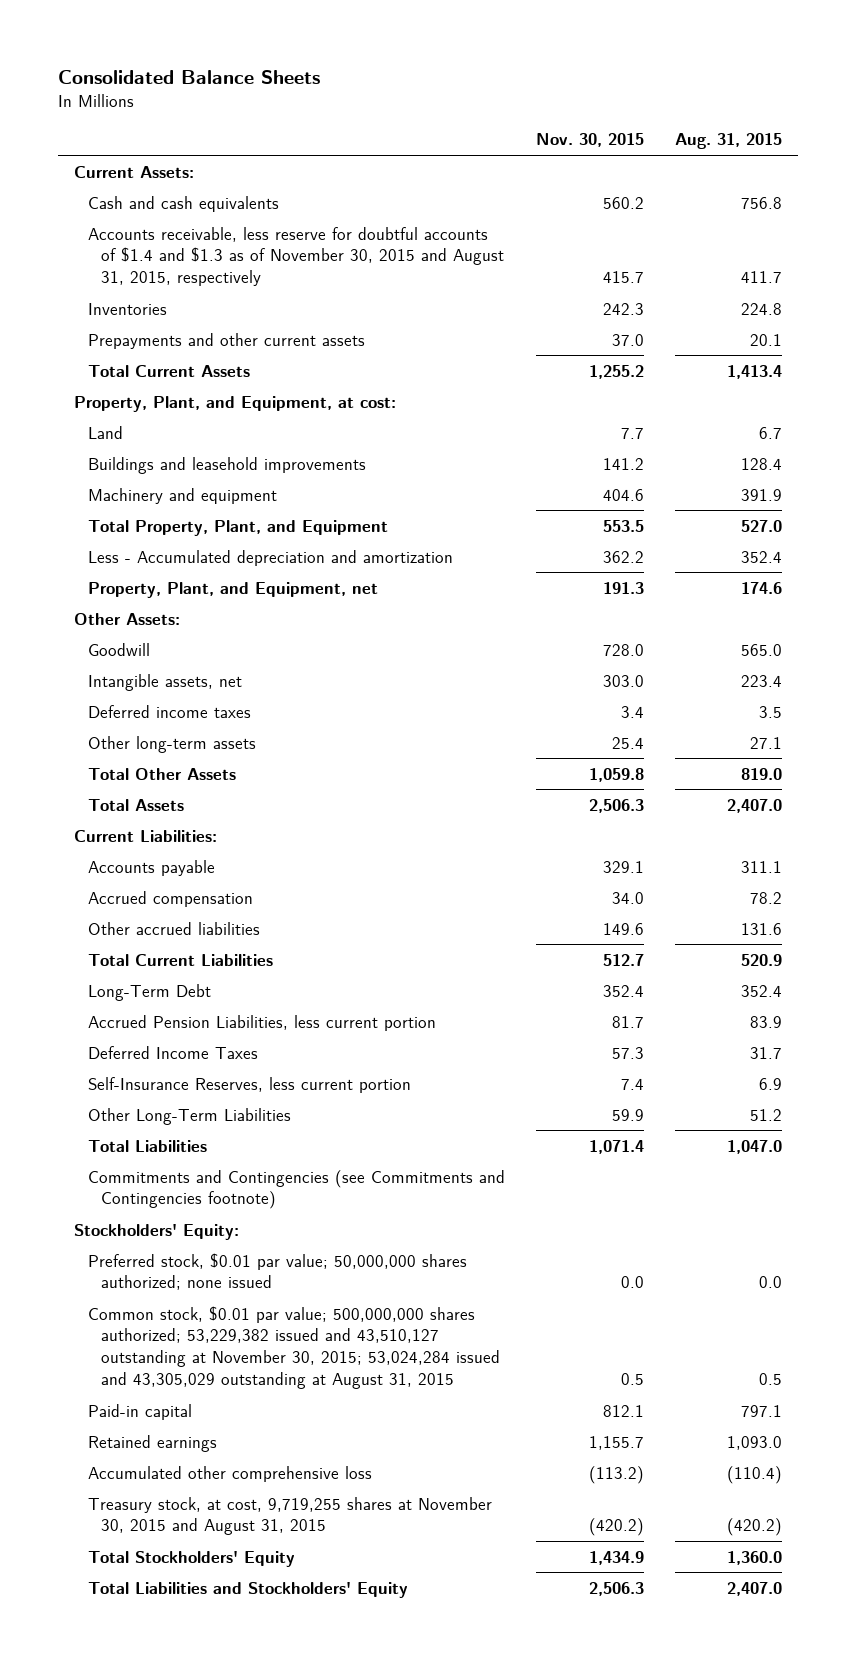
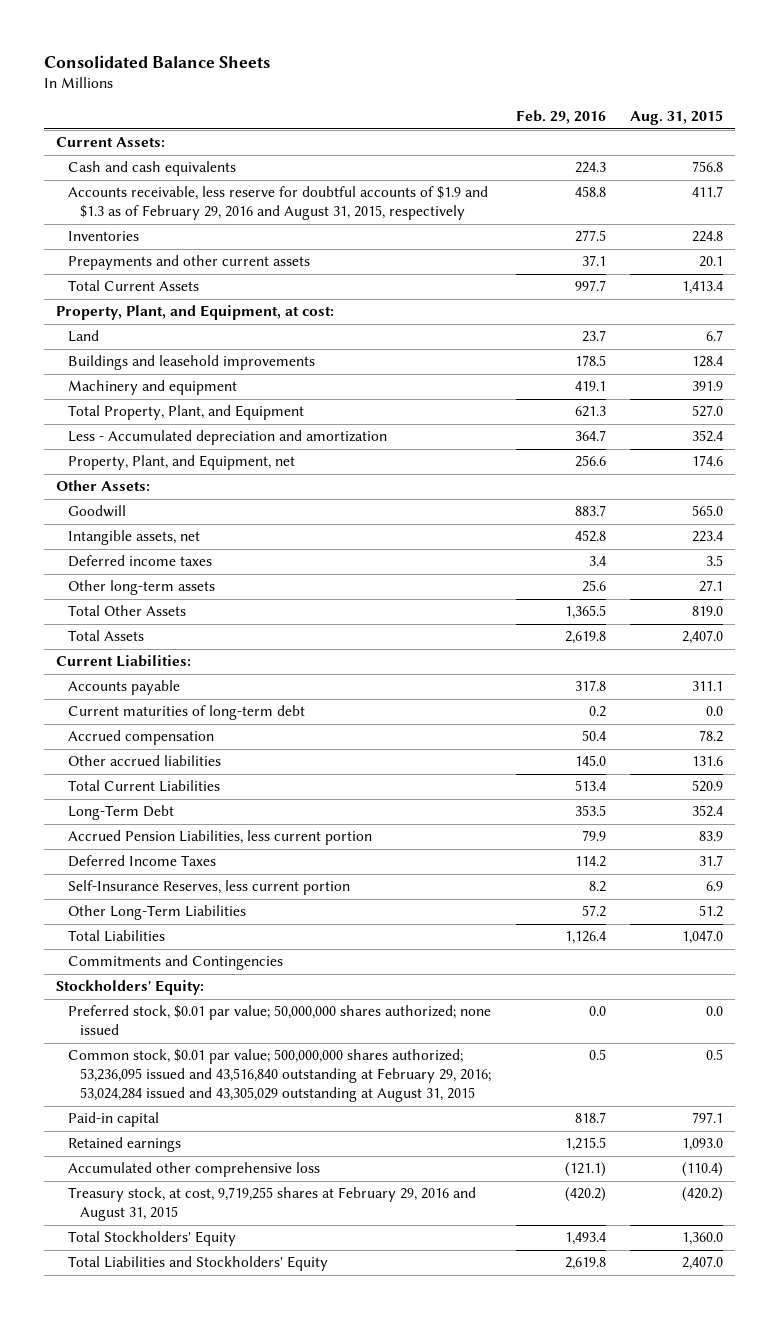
[535,133,644,148] Nov. 30, 2015 -> none
none -> [515,110,606,125] Feb. 29, 2016
[87,226,505,287] Accounts receivable, less reserve for doubtful accounts of $1.4 and $1.3 as of November 30, 2015 and August 31, 2015, respectively -> [68,186,489,221] Accounts receivable, less reserve for doubtful accounts of $1.9 and $1.3 as of February 29, 2016 and August 31, 2015, respectively
none -> [68,705,306,721] Current maturities of long-term debt
[87,1169,505,1210] Commitments and Contingencies (see Commitments and Contingencies footnote) -> [68,955,284,971] Commitments and Contingencies
[87,1305,501,1389] Common stock, $0.01 par value; 500,000,000 shares authorized; 53,229,382 issued and 43,510,127 outstanding at November 30, 2015; 53,024,284 issued and 43,305,029 outstanding at August 31, 2015 -> [68,1049,492,1103] Common stock, $0.01 par value; 500,000,000 shares authorized; 53,236,095 issued and 43,516,840 outstanding at February 29, 2016; 53,024,284 issued and 43,305,029 outstanding at August 31, 2015
[87,1496,492,1536] Treasury stock, at cost, 9,719,255 shares at November 30, 2015 and August 31, 2015 -> [68,1187,477,1222] Treasury stock, at cost, 9,719,255 shares at February 29, 2016 and August 31, 2015

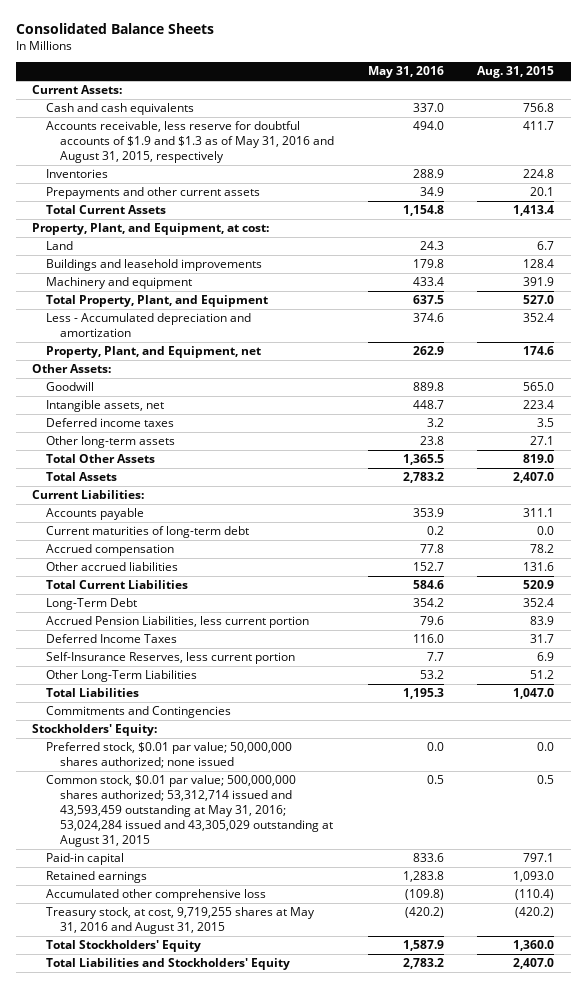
[515,110,606,125] Feb. 29, 2016 -> none
none -> [367,66,444,79] May 31, 2016
[68,186,489,221] Accounts receivable, less reserve for doubtful accounts of $1.9 and $1.3 as of February 29, 2016 and August 31, 2015, respectively -> [46,121,335,164] Accounts receivable, less reserve for doubtful accounts of $1.9 and $1.3 as of May 31, 2016 and August 31, 2015, respectively
[68,1049,492,1103] Common stock, $0.01 par value; 500,000,000 shares authorized; 53,236,095 issued and 43,516,840 outstanding at February 29, 2016; 53,024,284 issued and 43,305,029 outstanding at August 31, 2015 -> [46,775,334,847] Common stock, $0.01 par value; 500,000,000 shares authorized; 53,312,714 issued and 43,593,459 outstanding at May 31, 2016; 53,024,284 issued and 43,305,029 outstanding at August 31, 2015
[68,1187,477,1222] Treasury stock, at cost, 9,719,255 shares at February 29, 2016 and August 31, 2015 -> [46,907,316,935] Treasury stock, at cost, 9,719,255 shares at May 31, 2016 and August 31, 2015

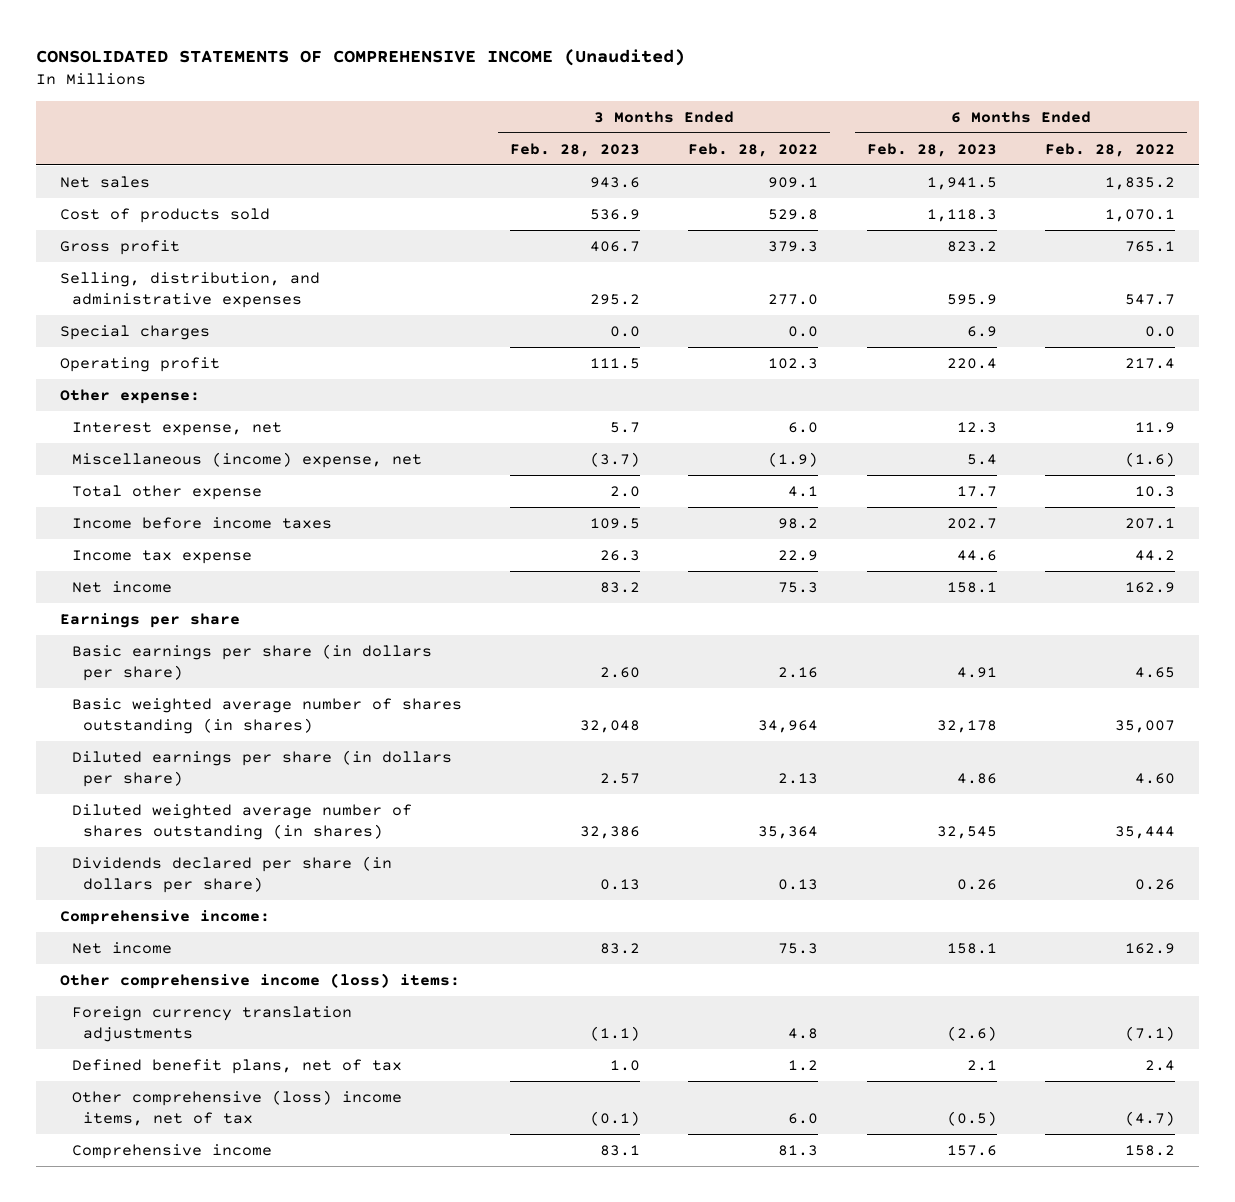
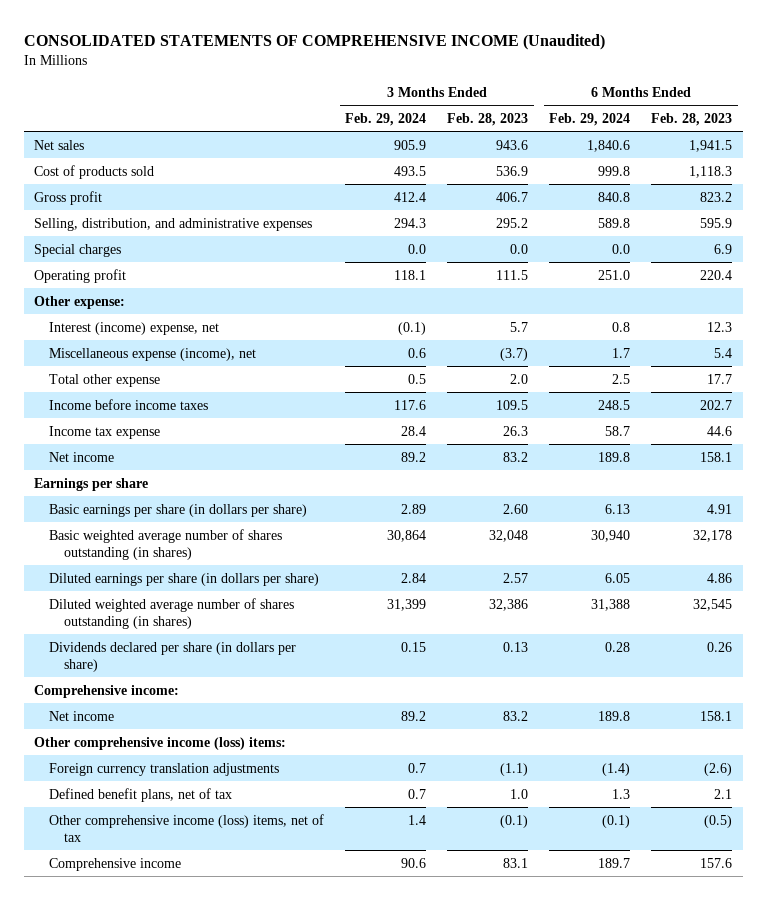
[688,142,819,157] Feb. 28, 2022 -> none
[1045,142,1176,157] Feb. 28, 2022 -> none
none -> [345,112,427,126] Feb. 29, 2024
none -> [549,112,631,126] Feb. 29, 2024
[71,421,282,436] Interest expense, net -> [49,321,220,335] Interest (income) expense, net
[71,451,422,468] Miscellaneous (income) expense, net -> [49,347,257,361] Miscellaneous expense (income), net
[71,1089,402,1127] Other comprehensive (loss) income items, net of tax -> [49,813,325,842] Other comprehensive income (loss) items, net of tax

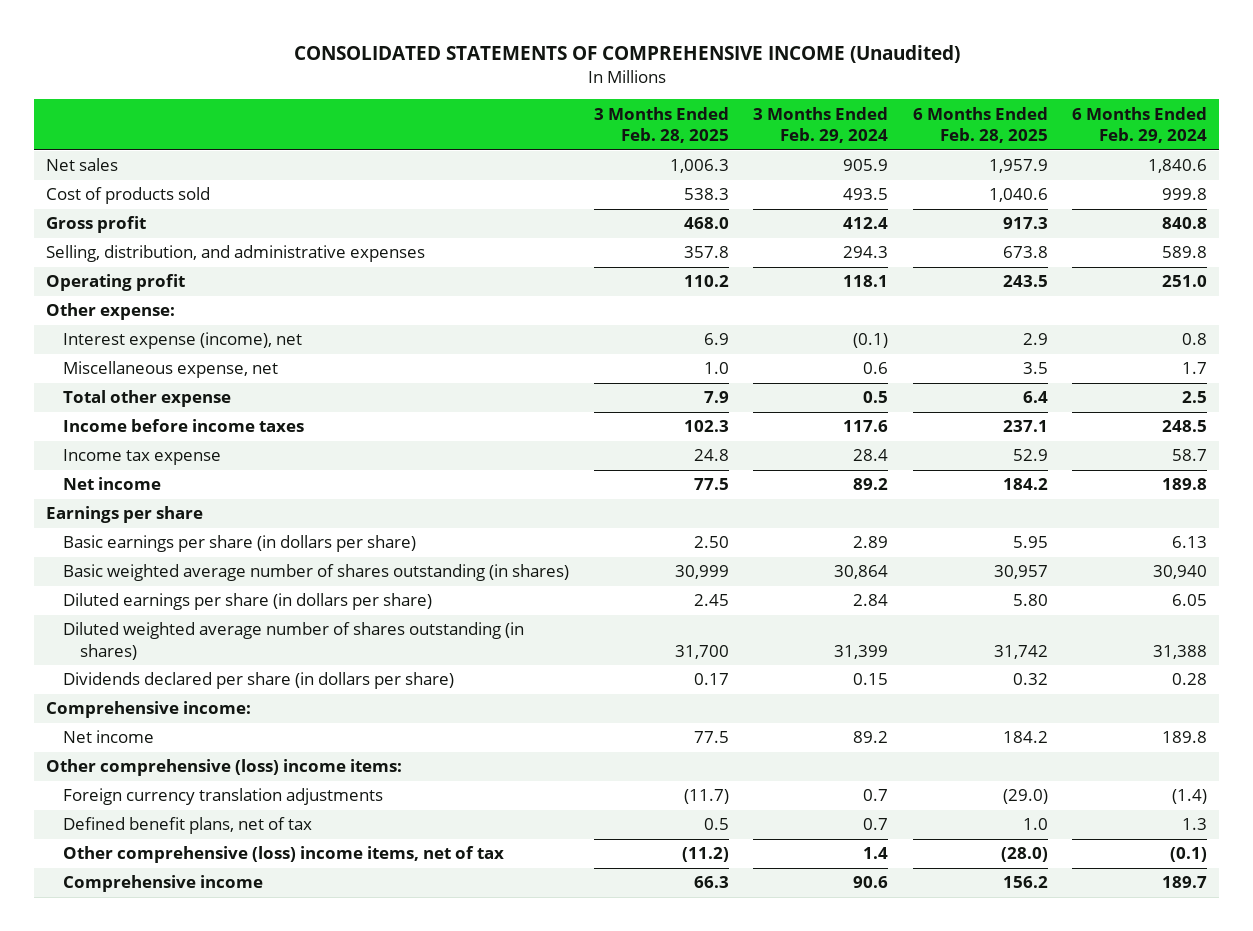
[447,112,529,126] Feb. 28, 2023 -> none
[651,112,733,126] Feb. 28, 2023 -> none
none -> [593,106,729,144] 3 Months Ended Feb. 28, 2025
none -> [912,106,1048,144] 6 Months Ended Feb. 28, 2025
[34,243,122,257] Special charges -> none
[49,321,220,335] Interest (income) expense, net -> [63,332,303,350] Interest expense (income), net
[49,347,257,361] Miscellaneous expense (income), net -> [63,361,279,379] Miscellaneous expense, net
[34,736,287,750] Other comprehensive income (loss) items: -> [46,759,403,777] Other comprehensive (loss) income items:
[49,813,325,842] Other comprehensive income (loss) items, net of tax -> [63,846,505,864] Other comprehensive (loss) income items, net of tax

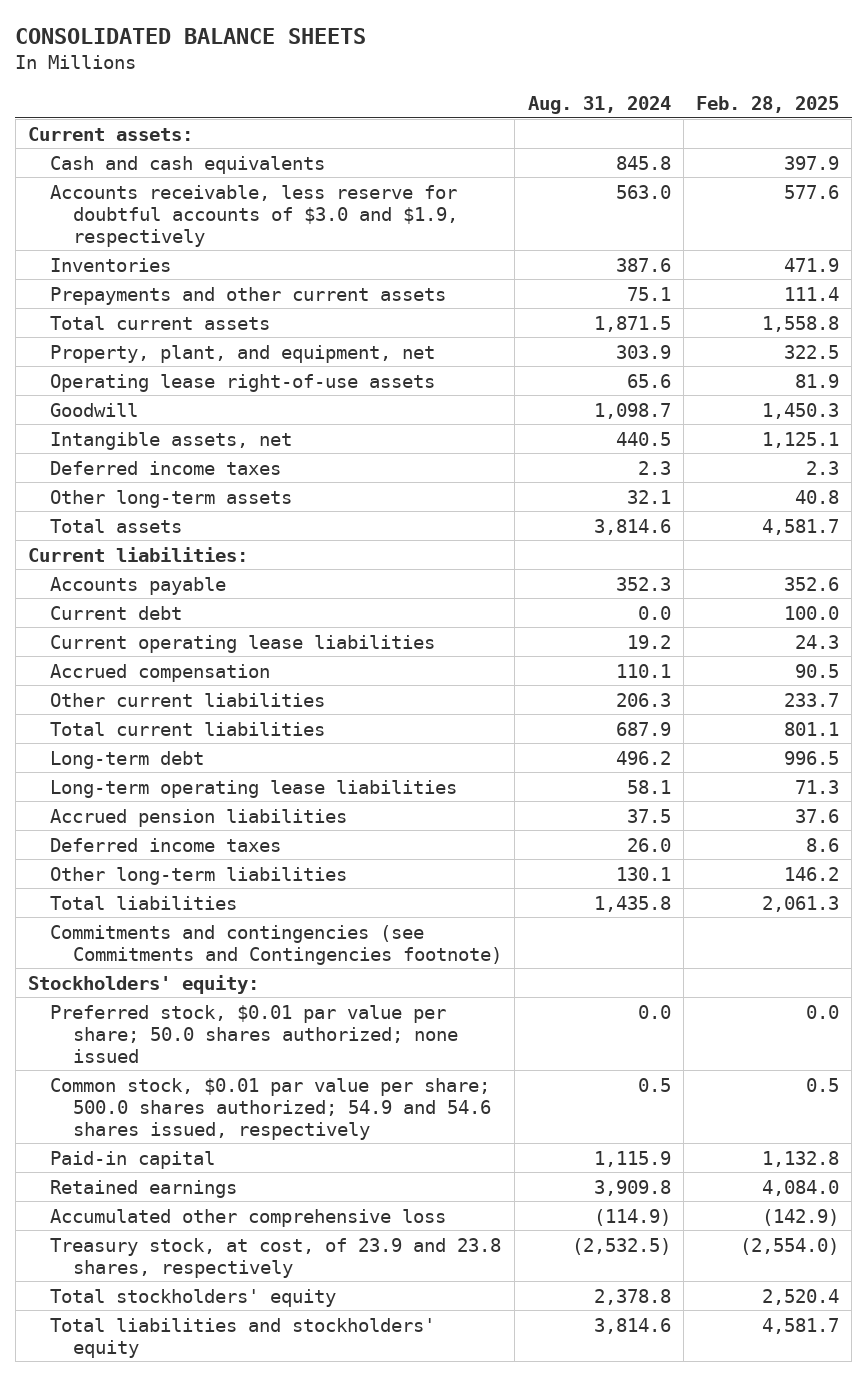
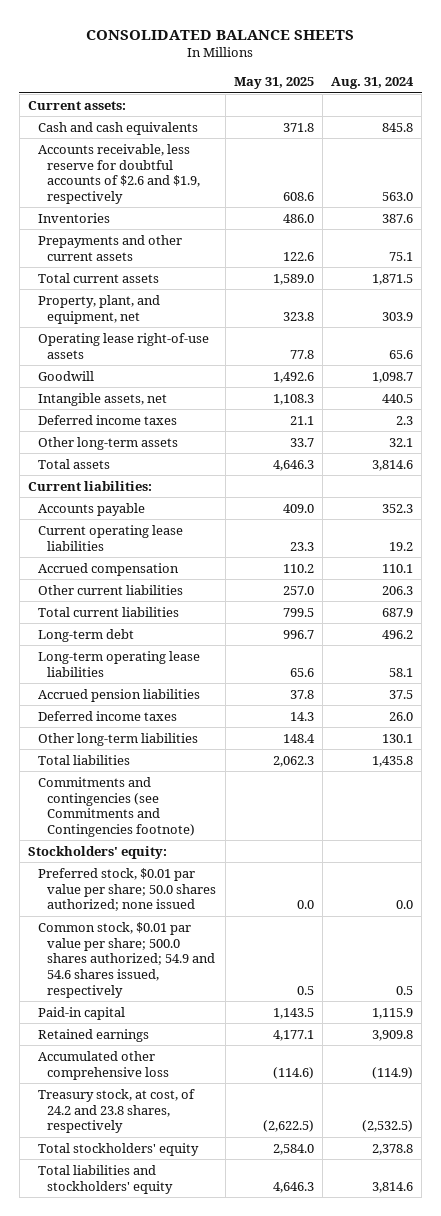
[696,95,840,113] Feb. 28, 2025 -> none
none -> [233,77,314,90] May 31, 2025
[50,184,458,247] Accounts receivable, less reserve for doubtful accounts of $3.0 and $1.9, respectively -> [37,143,201,205] Accounts receivable, less reserve for doubtful accounts of $2.6 and $1.9, respectively
[50,605,183,620] Current debt -> none
[50,1237,502,1278] Treasury stock, at cost, of 23.9 and 23.8 shares, respectively -> [37,1088,195,1134] Treasury stock, at cost, of 24.2 and 23.8 shares, respectively

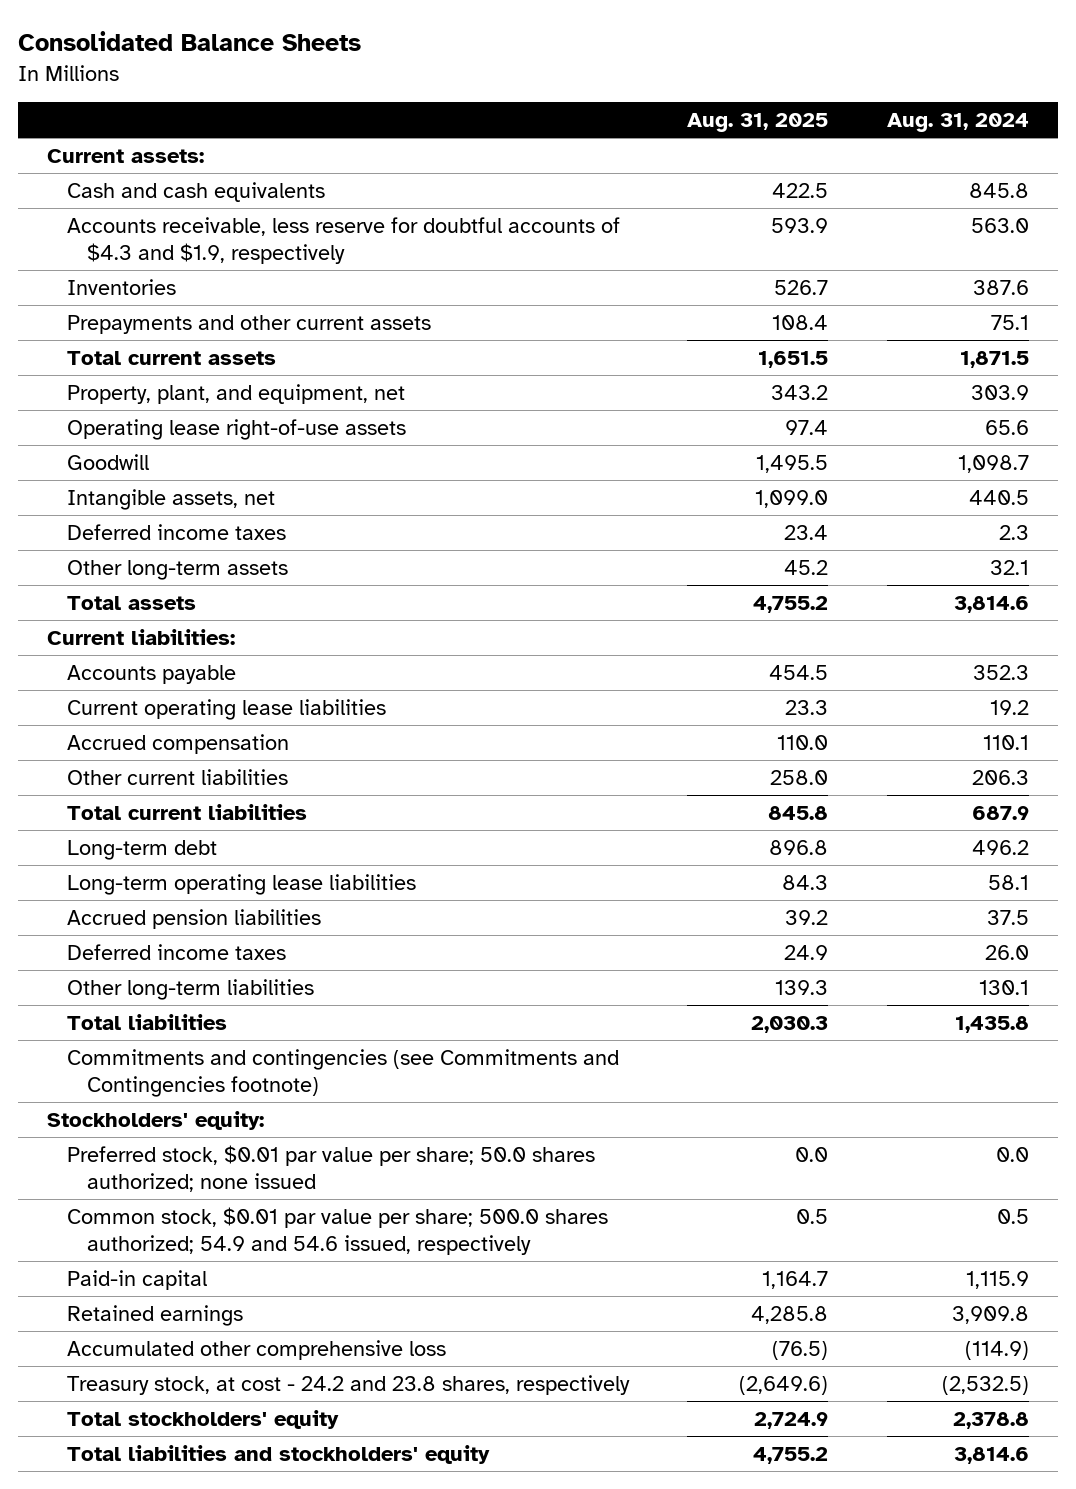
[86,29,355,40] CONSOLIDATED BALANCE SHEETS -> [17,31,361,52] Consolidated Balance Sheets
[233,77,314,90] May 31, 2025 -> none
none -> [687,113,829,133] Aug. 31, 2025
[37,143,201,205] Accounts receivable, less reserve for doubtful accounts of $2.6 and $1.9, respectively -> [66,216,620,265] Accounts receivable, less reserve for doubtful accounts of $4.3 and $1.9, respectively
[37,921,216,998] Common stock, $0.01 par value per share; 500.0 shares authorized; 54.9 and 54.6 shares issued, respectively -> [66,1206,608,1256] Common stock, $0.01 par value per share; 500.0 shares authorized; 54.9 and 54.6 issued, respectively
[37,1088,195,1134] Treasury stock, at cost, of 24.2 and 23.8 shares, respectively -> [66,1374,630,1395] Treasury stock, at cost - 24.2 and 23.8 shares, respectively

